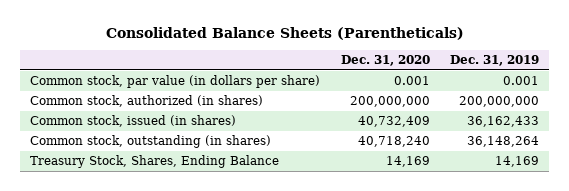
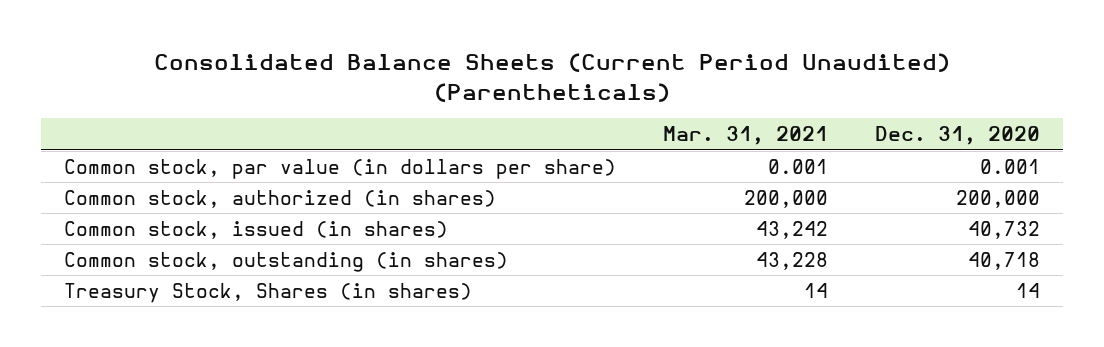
[105,27,464,41] Consolidated Balance Sheets (Parentheticals) -> [154,53,951,102] Consolidated Balance Sheets (Current Period Unaudited) (Parentheticals)
[450,55,540,67] Dec. 31, 2019 -> none
none -> [663,126,829,146] Mar. 31, 2021
[349,96,430,108] 200,000,000 -> [955,189,1040,208] 200,000
[357,116,430,128] 40,732,409 -> [967,220,1040,239] 40,732
[357,136,430,148] 40,718,240 -> [967,251,1040,270] 40,718
[30,155,280,169] Treasury Stock, Shares, Ending Balance -> [64,282,473,303] Treasury Stock, Shares (in shares)
[385,156,430,168] 14,169 -> [1015,282,1040,298] 14

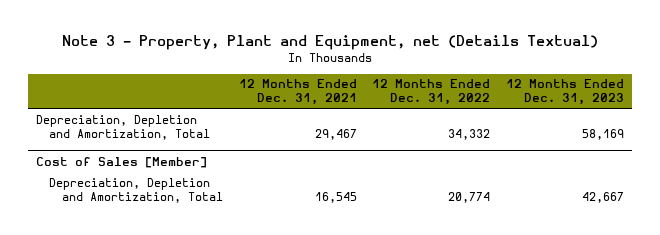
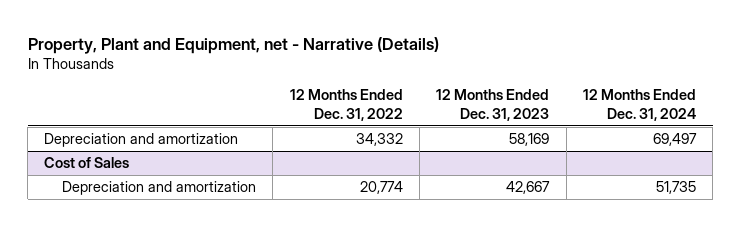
[62,35,599,51] Note 3 - Property, Plant and Equipment, net (Details Textual) -> [27,36,439,54] Property, Plant and Equipment, net - Narrative (Details)
[238,79,357,106] 12 Months Ended Dec. 31, 2021 -> none
none -> [583,89,697,121] 12 Months Ended Dec. 31, 2024
[36,114,211,140] Depreciation, Depletion and Amortization, Total -> [44,133,239,148] Depreciation and amortization
[36,156,208,168] Cost of Sales [Member] -> [44,157,130,169] Cost of Sales
[49,177,224,203] Depreciation, Depletion and Amortization, Total -> [62,181,257,196] Depreciation and amortization

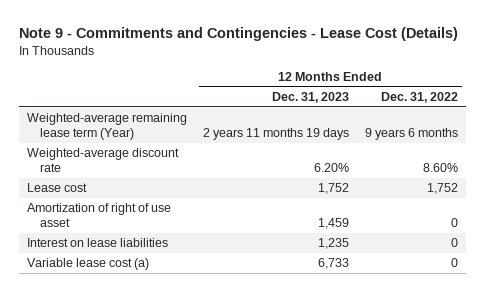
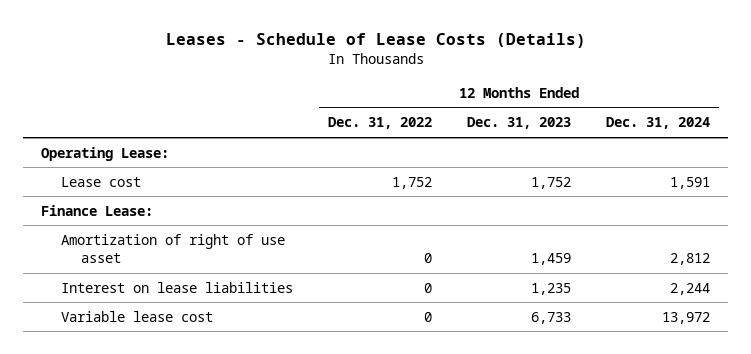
[18,26,458,41] Note 9 - Commitments and Contingencies - Lease Cost (Details) -> [165,33,586,49] Leases - Schedule of Lease Costs (Details)
none -> [606,117,711,130] Dec. 31, 2024
[26,113,187,141] Weighted-average remaining lease term (Year) -> none
[26,148,179,173] Weighted-average discount rate -> none
none -> [40,146,169,161] Operating Lease:
none -> [40,204,153,216] Finance Lease:
[26,258,149,271] Variable lease cost (a) -> [60,310,213,322] Variable lease cost

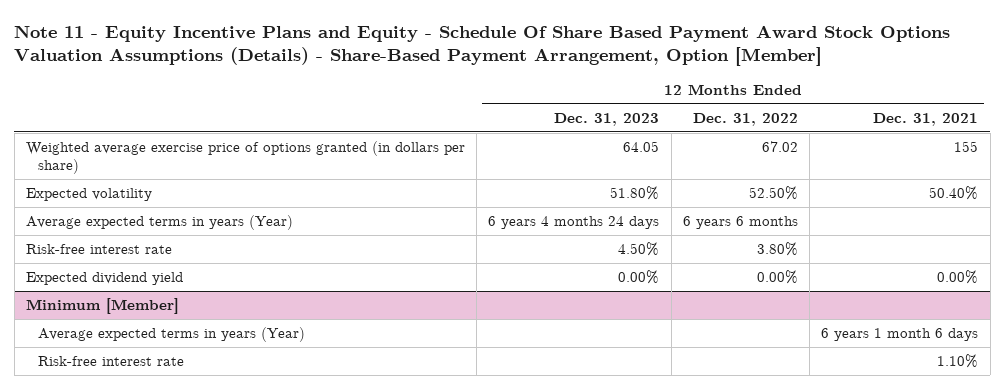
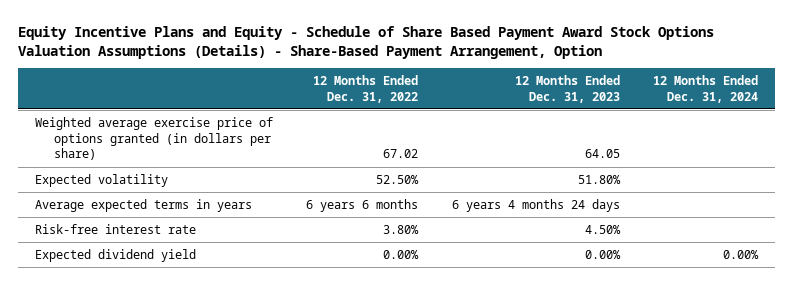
[14,24,951,67] Note 11 - Equity Incentive Plans and Equity - Schedule Of Share Based Payment Award Stock Options Valuation Assumptions (Details) - Share-Based Payment Arrangement, Option [Member] -> [18,25,715,59] Equity Incentive Plans and Equity - Schedule of Share Based Payment Award Stock Options Valuation Assumptions (Details) - Share-Based Payment Arrangement, Option
[873,113,979,127] Dec. 31, 2021 -> none
none -> [653,74,759,103] 12 Months Ended Dec. 31, 2024
[25,215,293,231] Average expected terms in years (Year) -> [34,198,252,212] Average expected terms in years
[25,298,179,315] Minimum [Member] -> none
[38,327,306,343] Average expected terms in years (Year) -> none
[38,356,185,367] Risk-free interest rate -> none

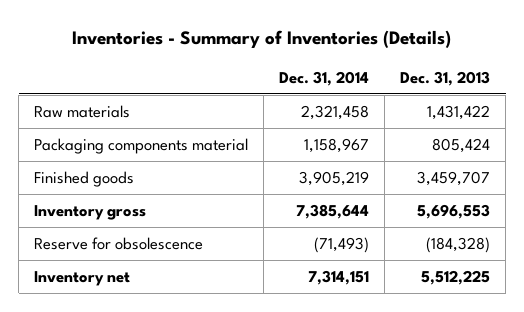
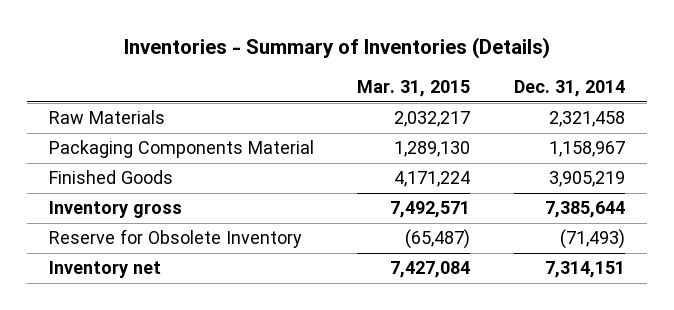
[400,70,491,86] Dec. 31, 2013 -> none
none -> [357,80,471,98] Mar. 31, 2015
[34,104,131,118] Raw materials -> [48,110,165,125] Raw Materials
[34,137,249,154] Packaging components material -> [48,140,314,159] Packaging Components Material
[34,170,135,187] Finished goods -> [48,170,173,185] Finished Goods
[34,236,204,250] Reserve for obsolescence -> [48,229,302,249] Reserve for Obsolete Inventory

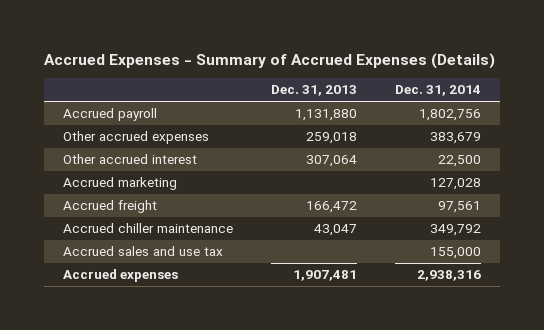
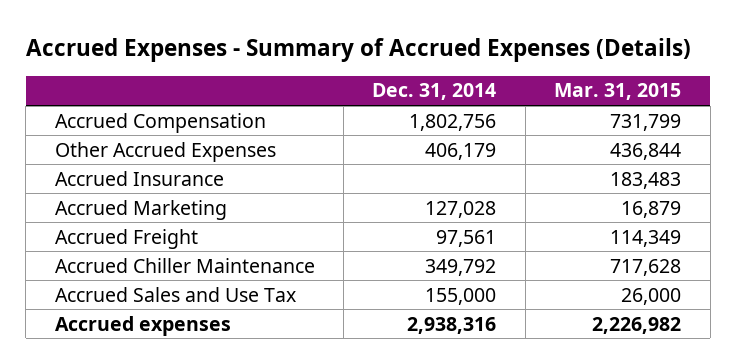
[270,85,357,97] Dec. 31, 2013 -> none
none -> [554,83,682,101] Mar. 31, 2015
[63,154,198,165] Other accrued interest -> none
[63,108,158,122] Accrued payroll -> [54,112,266,133] Accrued Compensation
[63,131,210,145] Other accrued expenses -> [54,141,276,162] Other Accrued Expenses
[429,132,481,145] 383,679 -> [425,142,497,160] 406,179
none -> [54,170,224,186] Accrued Insurance
[63,177,178,191] Accrued marketing -> [54,199,227,220] Accrued Marketing
[63,200,158,214] Accrued freight -> [54,228,198,249] Accrued Freight
[63,223,234,234] Accrued chiller maintenance -> [54,257,315,273] Accrued Chiller Maintenance
[63,246,224,257] Accrued sales and use tax -> [54,286,296,302] Accrued Sales and Use Tax

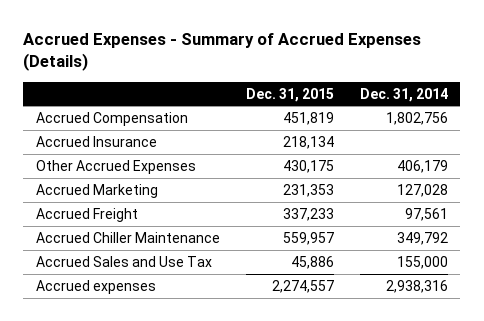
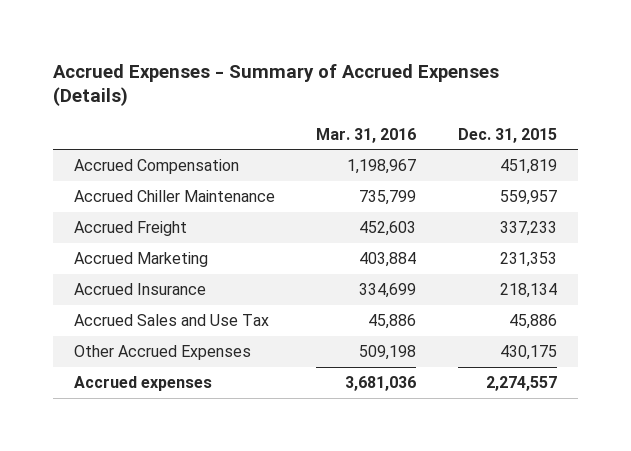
[359,87,448,102] Dec. 31, 2014 -> none
none -> [316,127,417,143] Mar. 31, 2016
[36,207,139,222] Accrued Freight -> [73,221,187,237] Accrued Freight
[36,183,159,198] Accrued Marketing -> [73,252,208,268] Accrued Marketing
[36,135,158,147] Accrued Insurance -> [73,283,206,296] Accrued Insurance
[36,159,197,174] Other Accrued Expenses -> [73,345,251,361] Other Accrued Expenses

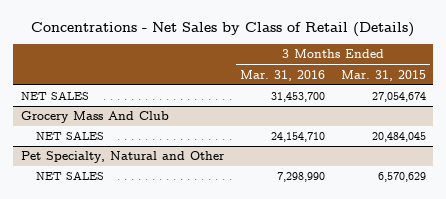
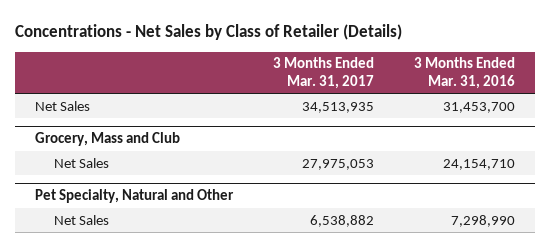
[31,21,415,37] Concentrations - Net Sales by Class of Retail (Details) -> [14,24,402,41] Concentrations - Net Sales by Class of Retailer (Details)
[340,69,426,81] Mar. 31, 2015 -> none
none -> [272,57,374,89] 3 Months Ended Mar. 31, 2017
[20,91,89,101] NET SALES -> [34,100,90,111] Net Sales
[20,111,169,124] Grocery Mass And Club -> [34,132,180,147] Grocery, Mass and Club
[35,131,104,141] NET SALES -> [53,157,109,168] Net Sales
[35,171,104,181] NET SALES -> [53,214,109,225] Net Sales

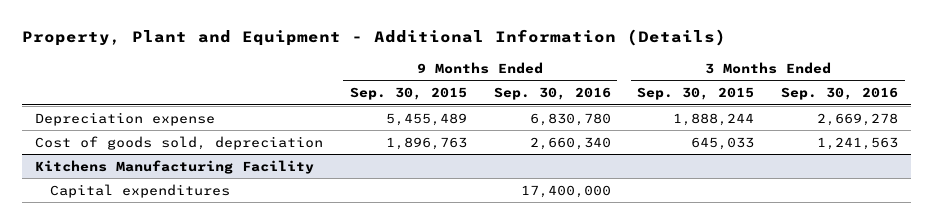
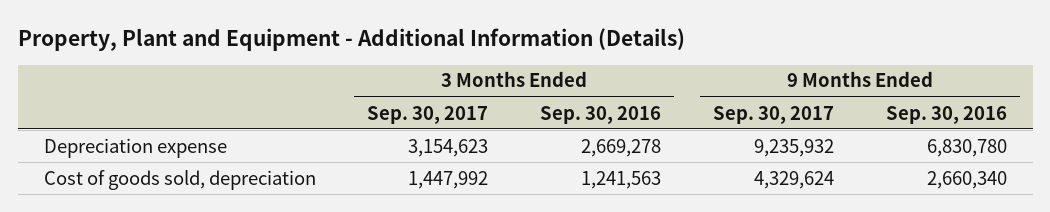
[350,87,468,101] Sep. 30, 2015 -> none
[637,87,755,101] Sep. 30, 2015 -> none
none -> [367,105,489,124] Sep. 30, 2017
none -> [712,105,834,124] Sep. 30, 2017
[35,159,315,174] Kitchens Manufacturing Facility -> none
[50,183,231,198] Capital expenditures -> none

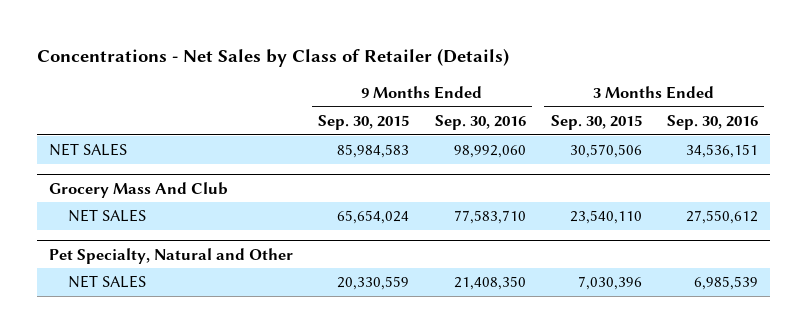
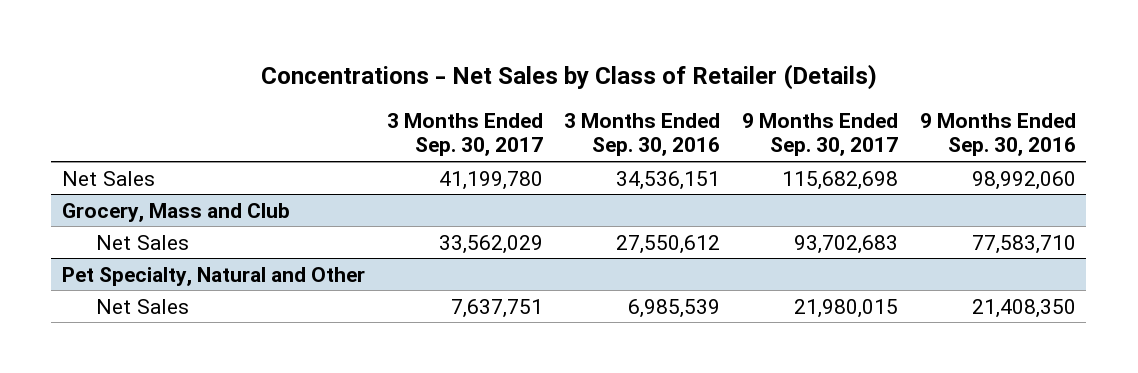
[318,114,410,130] Sep. 30, 2015 -> none
[550,114,642,130] Sep. 30, 2015 -> none
none -> [386,113,543,157] 3 Months Ended Sep. 30, 2017
none -> [742,113,899,157] 9 Months Ended Sep. 30, 2017
[49,143,128,157] NET SALES -> [62,170,156,186] Net Sales
[49,181,229,198] Grocery Mass And Club -> [62,202,291,222] Grocery, Mass and Club
[68,209,147,223] NET SALES -> [95,234,189,250] Net Sales
[68,275,147,289] NET SALES -> [95,298,189,314] Net Sales

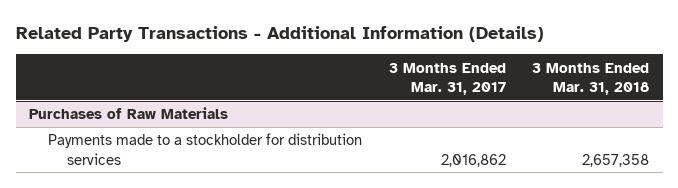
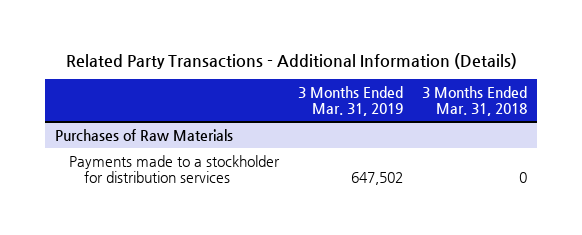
[388,62,506,95] 3 Months Ended Mar. 31, 2017 -> none
none -> [298,85,404,117] 3 Months Ended Mar. 31, 2019
[582,153,650,167] 2,657,358 -> [519,171,528,183] 0

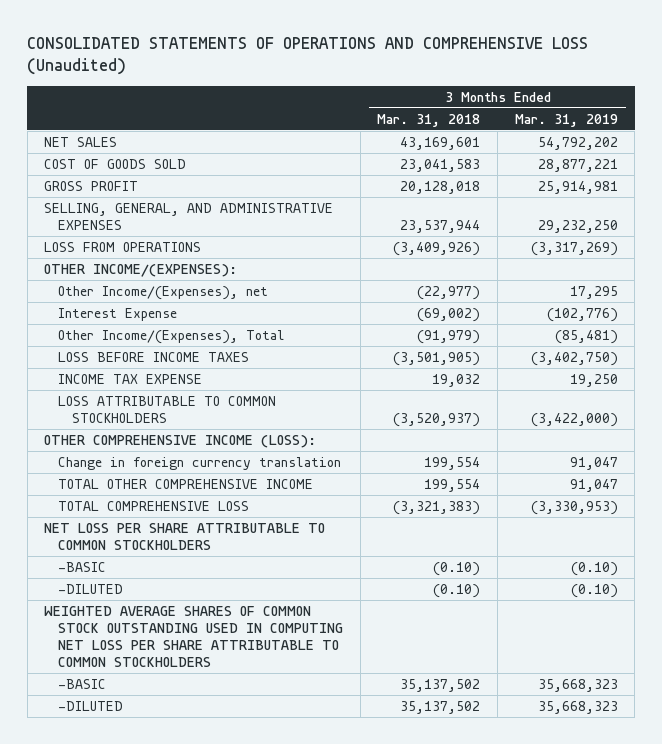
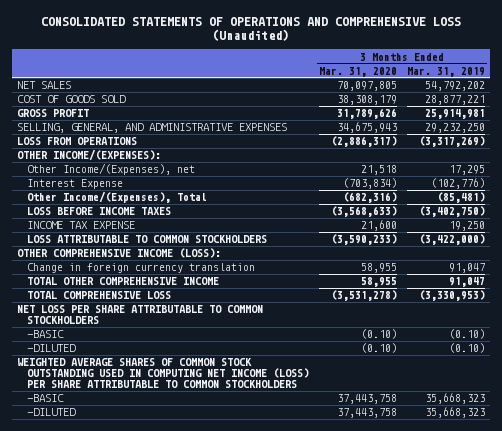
[377,113,481,127] Mar. 31, 2018 -> none
none -> [319,66,398,77] Mar. 31, 2020
[44,605,343,668] WEIGHTED AVERAGE SHARES OF COMMON STOCK OUTSTANDING USED IN COMPUTING NET LOSS PER SHARE ATTRIBUTABLE TO COMMON STOCKHOLDERS -> [16,358,310,388] WEIGHTED AVERAGE SHARES OF COMMON STOCK OUTSTANDING USED IN COMPUTING NET INCOME (LOSS) PER SHARE ATTRIBUTABLE TO COMMON STOCKHOLDERS

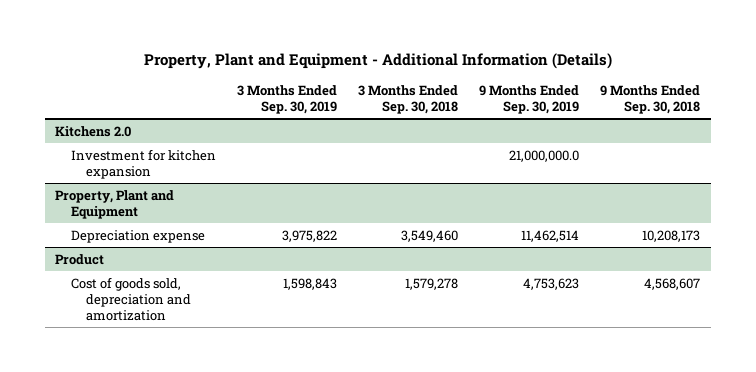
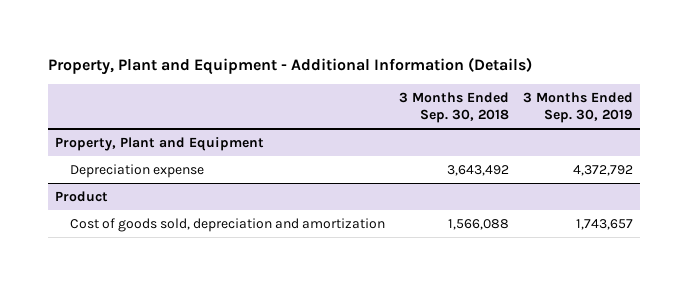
[479,84,580,114] 9 Months Ended Sep. 30, 2019 -> none
[600,84,701,114] 9 Months Ended Sep. 30, 2018 -> none
[55,125,132,137] Kitchens 2.0 -> none
[70,148,216,179] Investment for kitchen expansion -> none
[281,229,337,242] 3,975,822 -> [572,164,633,176] 4,372,792
[401,229,459,242] 3,549,460 -> [446,164,509,176] 3,643,492
[282,277,337,290] 1,598,843 -> [575,218,633,230] 1,743,657
[405,277,459,290] 1,579,278 -> [447,218,509,230] 1,566,088

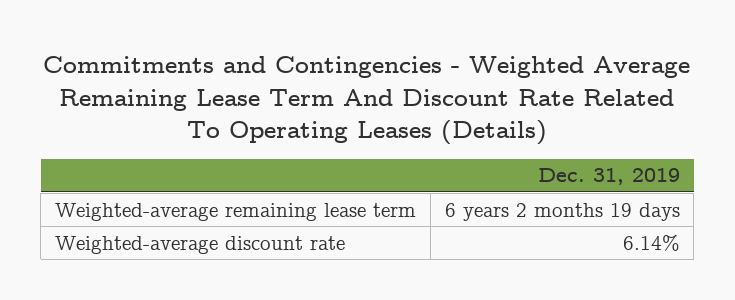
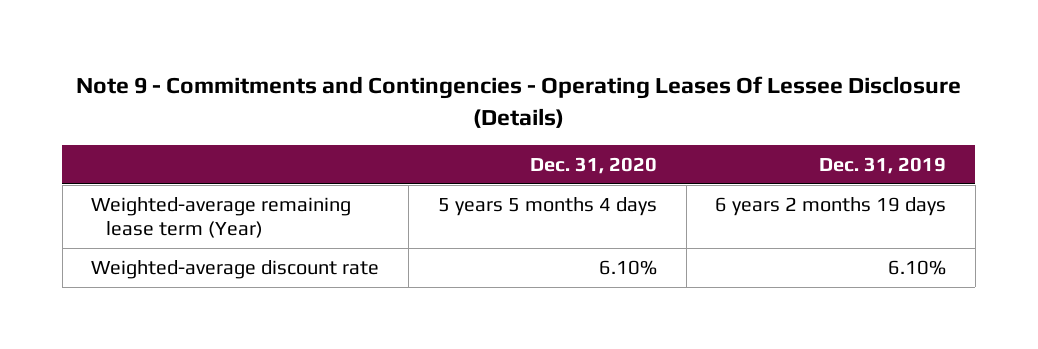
[43,56,691,145] Commitments and Contingencies - Weighted Average Remaining Lease Term And Discount Rate Related To Operating Leases (Details) -> [75,76,961,128] Note 9 - Commitments and Contingencies - Operating Leases Of Lessee Disclosure (Details)
none -> [529,156,657,174] Dec. 31, 2020
[55,202,417,221] Weighted-average remaining lease term -> [91,197,352,238] Weighted-average remaining lease term (Year)
[622,233,680,251] 6.14% -> [888,260,947,276] 6.10%

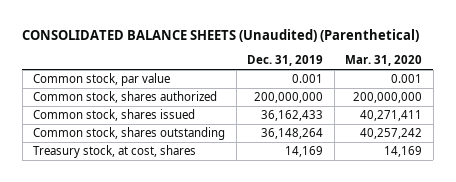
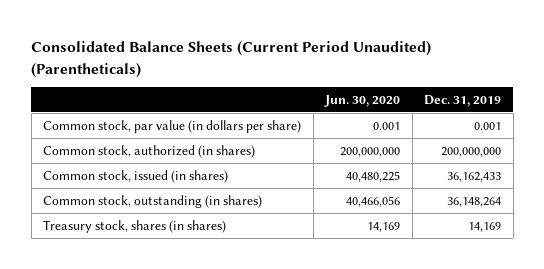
[22,29,420,43] CONSOLIDATED BALANCE SHEETS (Unaudited) (Parenthetical) -> [31,41,432,78] Consolidated Balance Sheets (Current Period Unaudited) (Parentheticals)
[345,55,423,67] Mar. 31, 2020 -> none
none -> [324,95,401,108] Jun. 30, 2020
[33,73,171,87] Common stock, par value -> [43,119,302,133] Common stock, par value (in dollars per share)
[33,91,218,104] Common stock, shares authorized -> [43,144,256,158] Common stock, authorized (in shares)
[33,109,196,122] Common stock, shares issued -> [43,169,229,183] Common stock, issued (in shares)
[33,127,226,141] Common stock, shares outstanding -> [43,194,263,208] Common stock, outstanding (in shares)
[33,145,197,159] Treasury stock, at cost, shares -> [43,219,227,233] Treasury stock, shares (in shares)

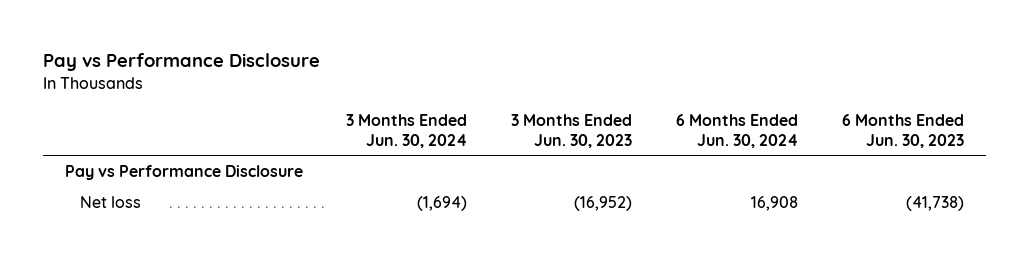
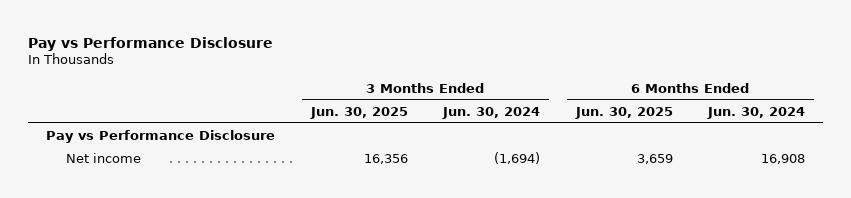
[511,114,633,148] 3 Months Ended Jun. 30, 2023 -> none
[842,114,965,148] 6 Months Ended Jun. 30, 2023 -> none
none -> [309,106,408,119] Jun. 30, 2025
none -> [574,106,673,119] Jun. 30, 2025
[80,196,142,209] Net loss -> [65,152,141,163] Net income

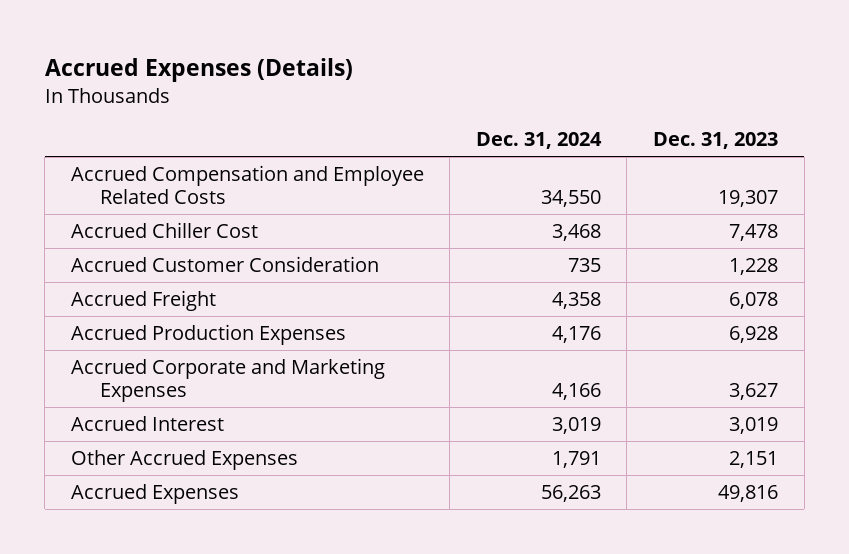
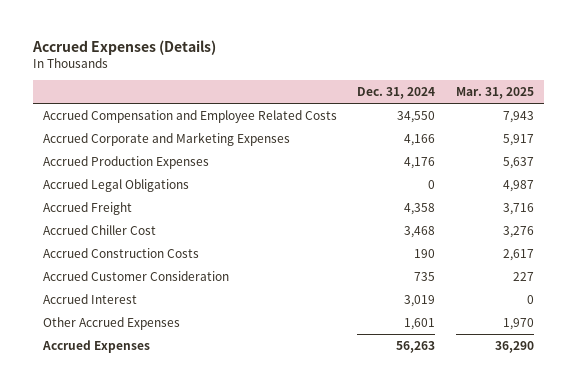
[652,132,778,150] Dec. 31, 2023 -> none
none -> [455,86,534,99] Mar. 31, 2025
[70,357,385,403] Accrued Corporate and Marketing Expenses -> [43,131,291,146] Accrued Corporate and Marketing Expenses
[70,323,346,345] Accrued Production Expenses -> [43,155,210,169] Accrued Production Expenses
none -> [43,178,190,192] Accrued Legal Obligations
[70,289,216,311] Accrued Freight -> [43,201,133,215] Accrued Freight
none -> [43,247,200,258] Accrued Construction Costs
[551,450,601,468] 1,791 -> [404,317,436,330] 1,601

